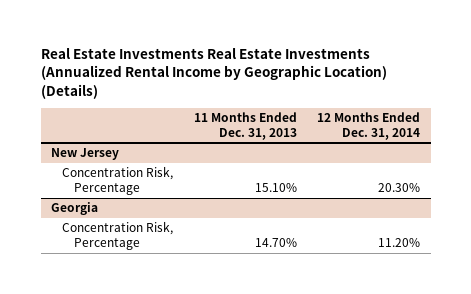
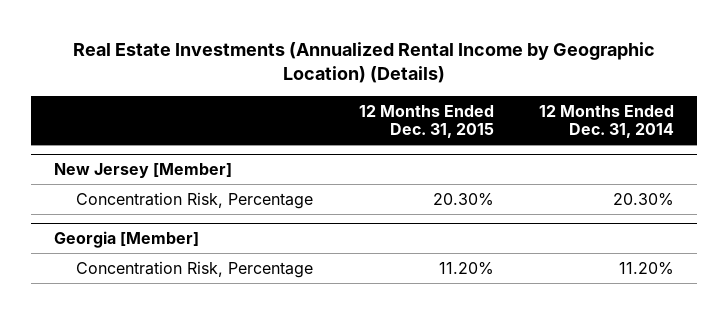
[40,48,387,99] Real Estate Investments Real Estate Investments (Annualized Rental Income by Geographic Location) (Details) -> [72,41,655,84] Real Estate Investments (Annualized Rental Income by Geographic Location) (Details)
[193,111,297,140] 11 Months Ended Dec. 31, 2013 -> none
none -> [358,104,494,138] 12 Months Ended Dec. 31, 2015
[51,148,120,161] New Jersey -> [53,162,232,178] New Jersey [Member]
[51,202,99,216] Georgia -> [53,230,199,248] Georgia [Member]

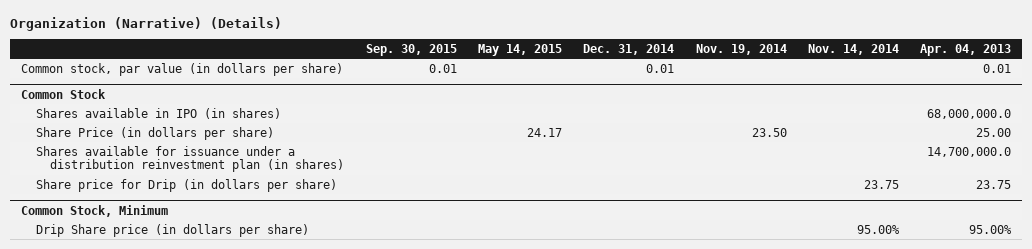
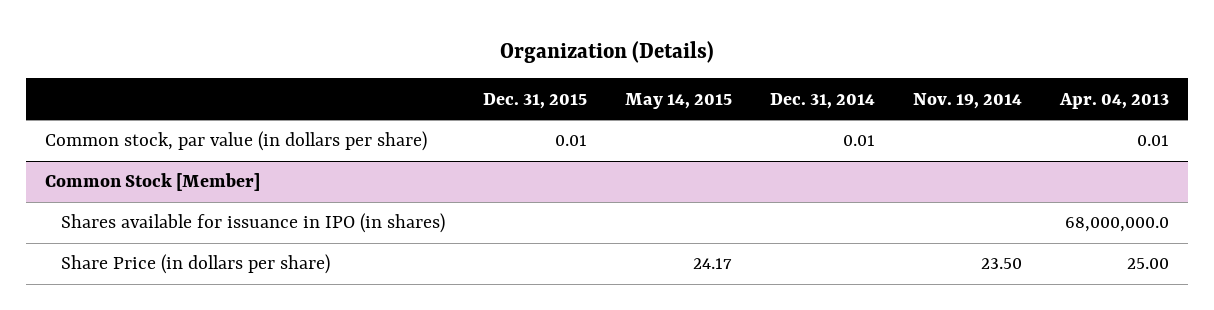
[10,16,283,31] Organization (Narrative) (Details) -> [499,40,714,63] Organization (Details)
[365,43,457,56] Sep. 30, 2015 -> none
[807,43,899,55] Nov. 14, 2014 -> none
none -> [483,92,588,109] Dec. 31, 2015
[20,88,106,99] Common Stock -> [44,173,260,192] Common Stock [Member]
[35,107,281,119] Shares available in IPO (in shares) -> [61,213,446,234] Shares available for issuance in IPO (in shares)
[35,145,345,173] Shares available for issuance under a distribution reinvestment plan (in shares) -> none
[35,178,337,192] Share price for Drip (in dollars per share) -> none
[20,204,168,217] Common Stock, Minimum -> none
[35,223,309,237] Drip Share price (in dollars per share) -> none

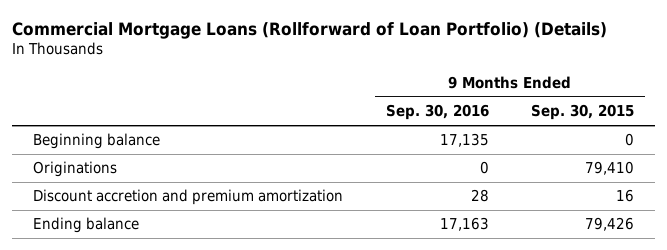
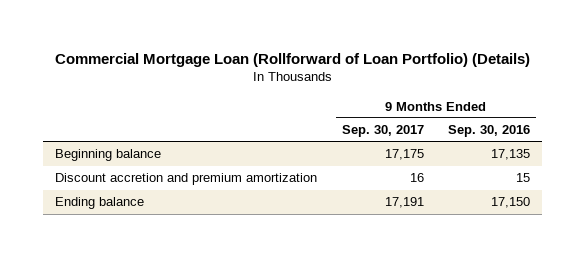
[12,21,608,39] Commercial Mortgage Loans (Rollforward of Loan Portfolio) (Details) -> [54,52,530,67] Commercial Mortgage Loan (Rollforward of Loan Portfolio) (Details)
[531,104,635,121] Sep. 30, 2015 -> none
none -> [341,125,424,138] Sep. 30, 2017
[33,161,118,178] Originations -> none
[470,189,489,203] 28 -> [515,173,530,183] 15
[439,217,489,232] 17,163 -> [490,197,530,209] 17,150

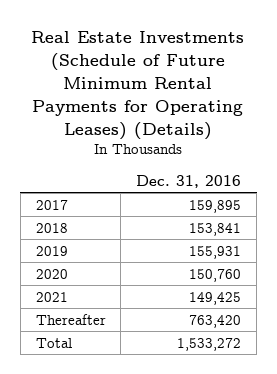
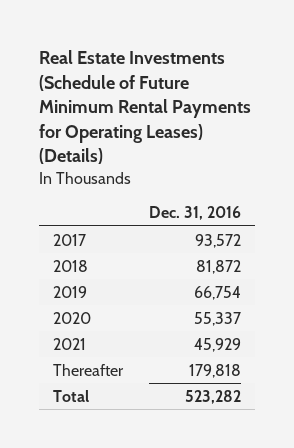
[189,199,242,213] 159,895 -> [195,233,242,248] 93,572
[189,222,242,236] 153,841 -> [196,259,242,274] 81,872
[189,245,242,259] 155,931 -> [194,285,242,300] 66,754
[189,268,242,282] 150,760 -> [194,311,242,326] 55,337
[189,291,242,305] 149,425 -> [194,337,242,352] 45,929
[189,314,242,328] 763,420 -> [189,363,242,378] 179,818
[177,337,242,351] 1,533,272 -> [185,389,242,404] 523,282

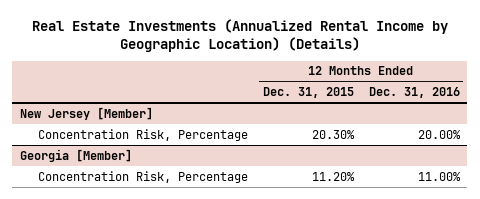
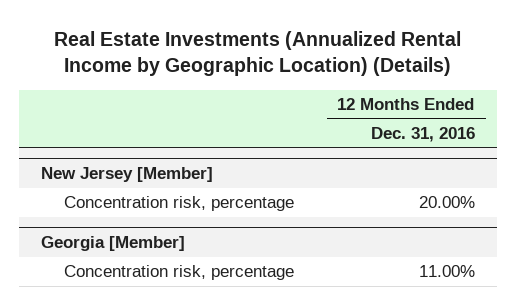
[263,87,355,99] Dec. 31, 2015 -> none
[38,128,249,141] Concentration Risk, Percentage -> [63,196,294,212] Concentration risk, percentage
[38,170,249,183] Concentration Risk, Percentage -> [63,265,294,281] Concentration risk, percentage

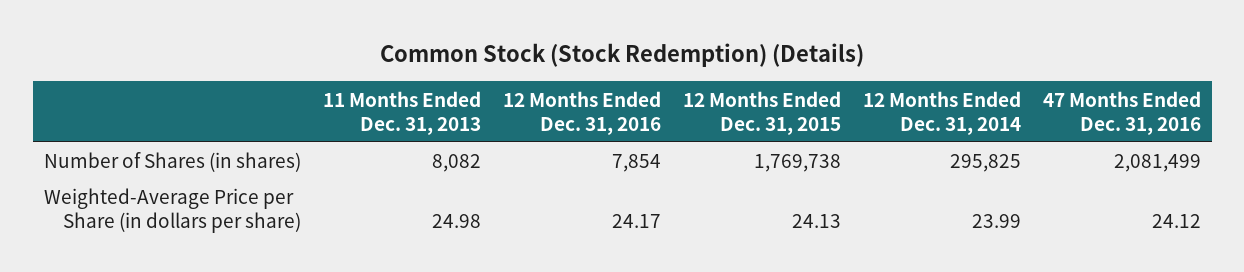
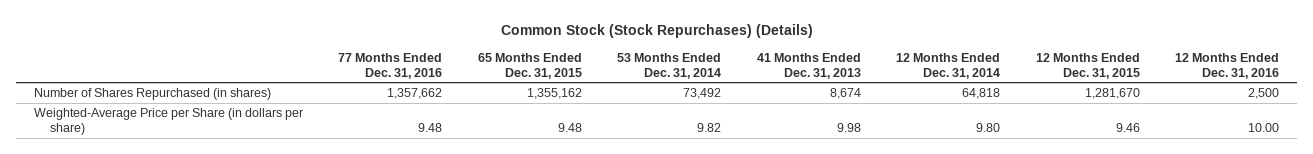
[380,43,865,68] Common Stock (Stock Redemption) (Details) -> [500,24,813,39] Common Stock (Stock Repurchases) (Details)
[322,90,481,135] 11 Months Ended Dec. 31, 2013 -> none
[1042,90,1201,135] 47 Months Ended Dec. 31, 2016 -> none
none -> [338,52,443,79] 77 Months Ended Dec. 31, 2016
none -> [477,52,582,79] 65 Months Ended Dec. 31, 2015
none -> [617,52,722,79] 53 Months Ended Dec. 31, 2014
none -> [756,52,861,79] 41 Months Ended Dec. 31, 2013
[43,152,301,173] Number of Shares (in shares) -> [33,88,271,101] Number of Shares Repurchased (in shares)
[611,154,661,173] 7,854 -> [1248,88,1280,100] 2,500
[753,154,841,173] 1,769,738 -> [1084,88,1140,100] 1,281,670
[949,154,1021,173] 295,825 -> [962,88,1001,100] 64,818
[611,214,661,229] 24.17 -> [1248,123,1280,133] 10.00
[791,214,841,229] 24.13 -> [1115,123,1140,133] 9.46
[971,214,1021,229] 23.99 -> [976,123,1001,133] 9.80

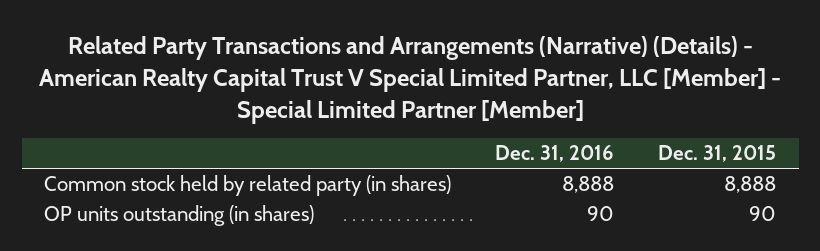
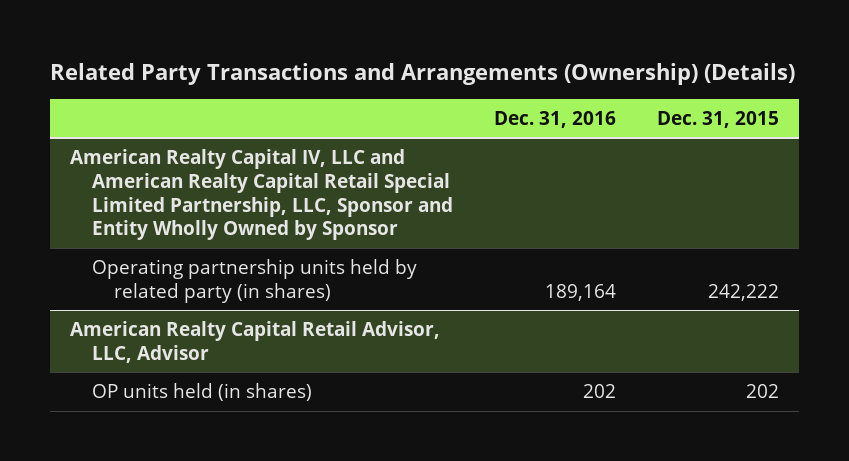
[39,35,782,124] Related Party Transactions and Arrangements (Narrative) (Details) - American Realty Capital Trust V Special Limited Partner, LLC [Member] - Special Limited Partner [Member] -> [50,62,796,85] Related Party Transactions and Arrangements (Ownership) (Details)
none -> [70,149,454,241] American Realty Capital IV, LLC and American Realty Capital Retail Special Limited Partnership, LLC, Sponsor and Entity Wholly Owned by Sponsor
[43,174,451,196] Common stock held by related party (in shares) -> [92,259,418,303] Operating partnership units held by related party (in shares)
[562,175,615,193] 8,888 -> [545,283,617,301] 189,164
[724,175,777,193] 8,888 -> [707,283,779,301] 242,222
none -> [70,321,441,363] American Realty Capital Retail Advisor, LLC, Advisor
[43,204,314,226] OP units outstanding (in shares) -> [92,383,313,402] OP units held (in shares)
[587,205,615,221] 90 -> [583,384,617,399] 202
[749,205,777,221] 90 -> [745,384,779,399] 202

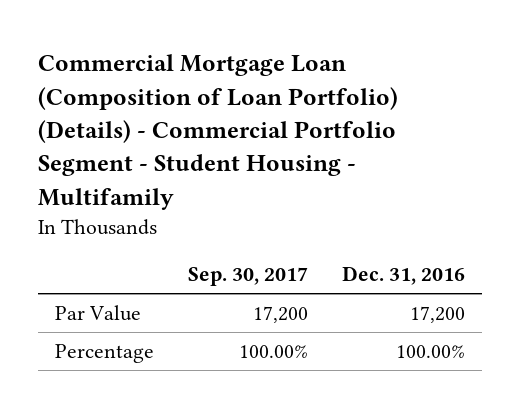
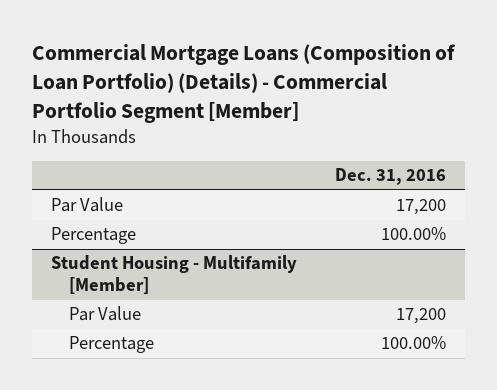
[37,54,398,210] Commercial Mortgage Loan (Composition of Loan Portfolio) (Details) - Commercial Portfolio Segment - Student Housing - Multifamily -> [31,44,455,123] Commercial Mortgage Loans (Composition of Loan Portfolio) (Details) - Commercial Portfolio Segment [Member]
[187,267,308,287] Sep. 30, 2017 -> none
none -> [50,255,297,295] Student Housing - Multifamily [Member]
none -> [69,306,142,322] Par Value
none -> [69,336,155,354] Percentage

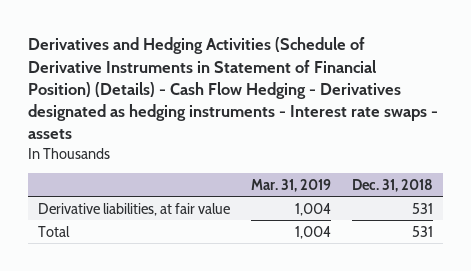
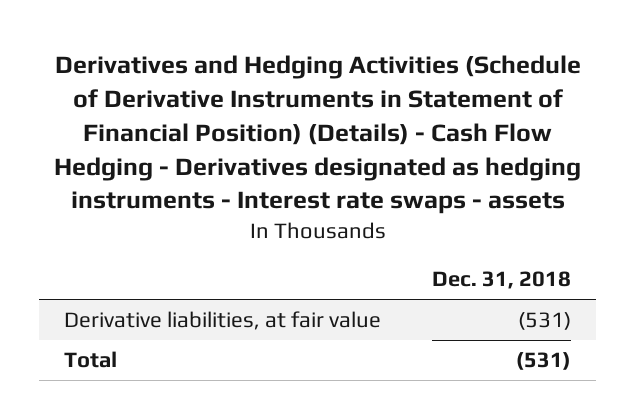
[251,178,332,192] Mar. 31, 2019 -> none
[411,202,433,214] 531 -> [517,311,571,330] (531)
[411,225,433,237] 531 -> [515,351,571,370] (531)

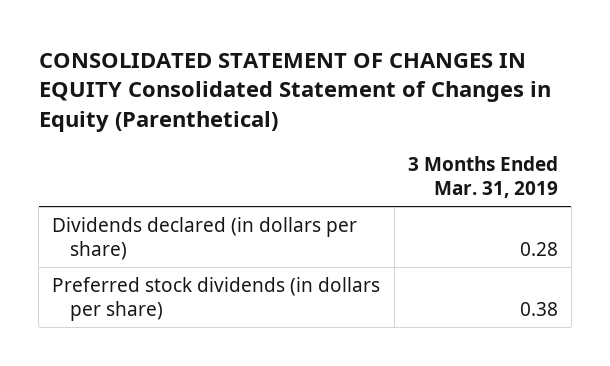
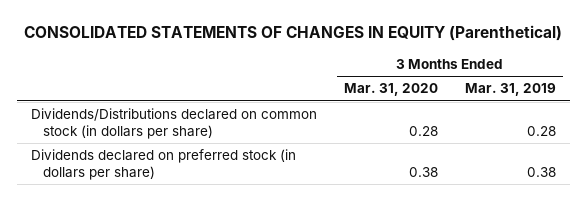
[38,53,551,132] CONSOLIDATED STATEMENT OF CHANGES IN EQUITY Consolidated Statement of Changes in Equity (Parenthetical) -> [24,25,563,42] CONSOLIDATED STATEMENTS OF CHANGES IN EQUITY (Parenthetical)
none -> [343,83,438,97] Mar. 31, 2020
[52,216,358,261] Dividends declared (in dollars per share) -> [30,108,317,140] Dividends/Distributions declared on common stock (in dollars per share)
[52,276,381,322] Preferred stock dividends (in dollars per share) -> [30,149,296,181] Dividends declared on preferred stock (in dollars per share)

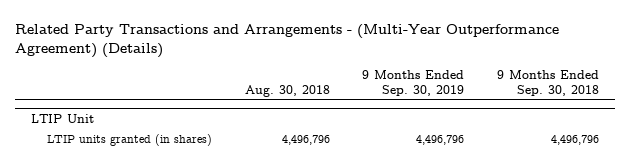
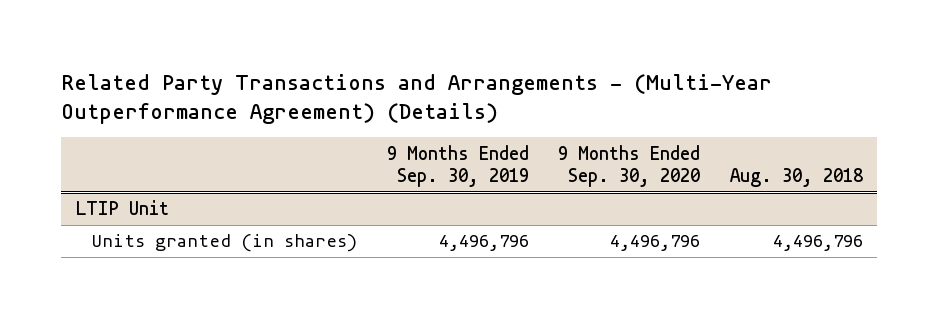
[496,70,599,96] 9 Months Ended Sep. 30, 2018 -> none
none -> [558,144,701,188] 9 Months Ended Sep. 30, 2020
[46,134,212,147] LTIP units granted (in shares) -> [91,234,358,253] Units granted (in shares)

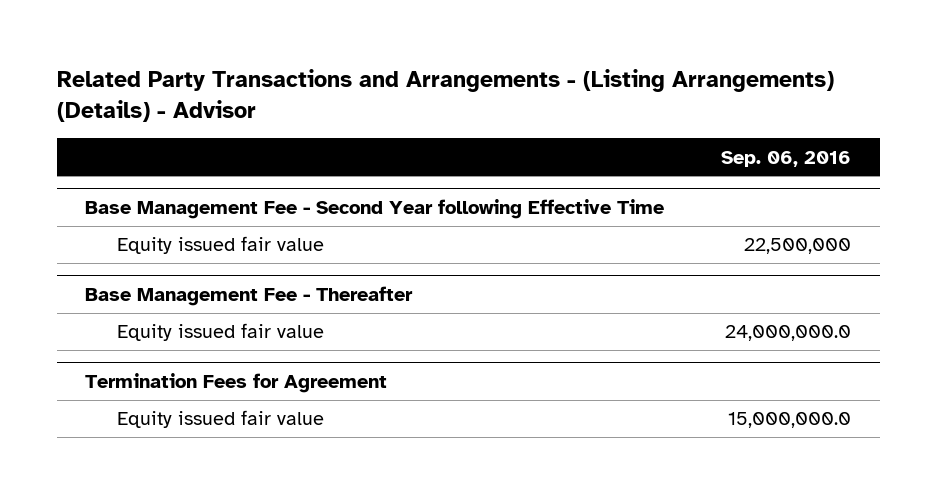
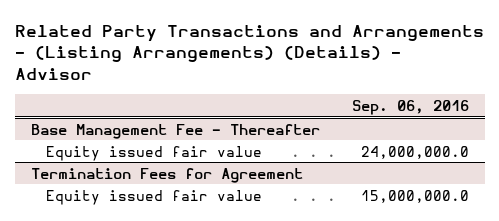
[85,198,665,219] Base Management Fee - Second Year following Effective Time -> none
[116,236,324,255] Equity issued fair value -> none

